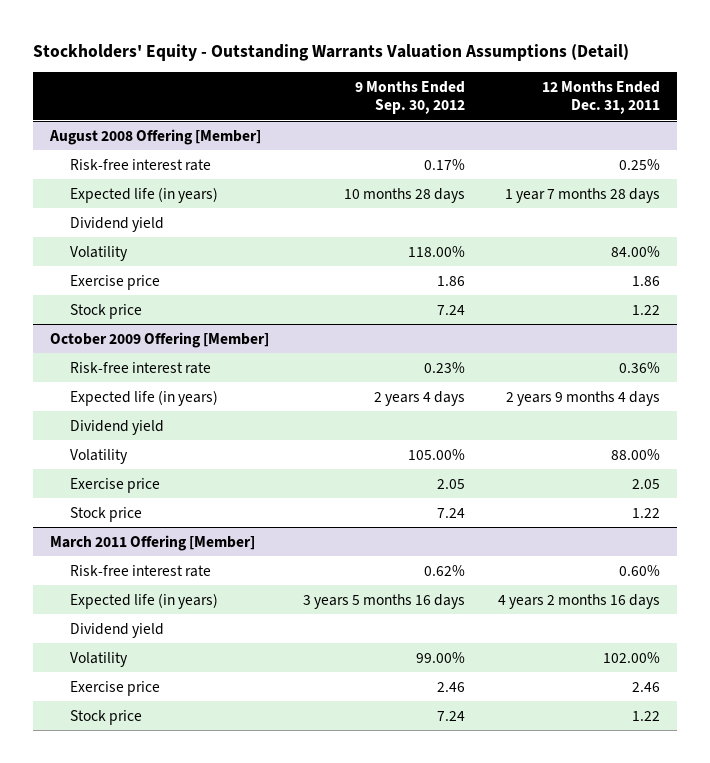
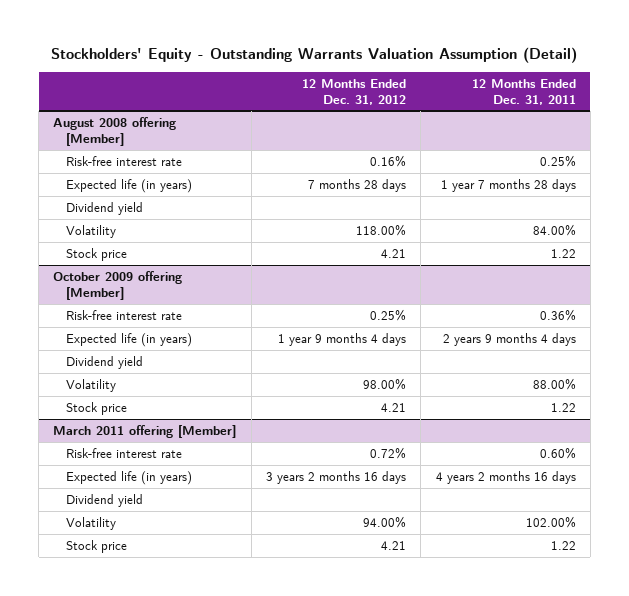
[33,43,630,61] Stockholders' Equity - Outstanding Warrants Valuation Assumptions (Detail) -> [51,46,578,63] Stockholders' Equity - Outstanding Warrants Valuation Assumption (Detail)
[354,81,465,115] 9 Months Ended Sep. 30, 2012 -> none
none -> [301,78,406,105] 12 Months Ended Dec. 31, 2012
[48,128,261,145] August 2008 Offering [Member] -> [53,117,177,146] August 2008 offering [Member]
[69,274,160,290] Exercise price -> none
[49,331,269,348] October 2009 Offering [Member] -> [53,271,183,300] October 2009 offering [Member]
[69,477,160,493] Exercise price -> none
[49,534,255,551] March 2011 Offering [Member] -> [53,425,237,439] March 2011 offering [Member]
[69,680,160,696] Exercise price -> none

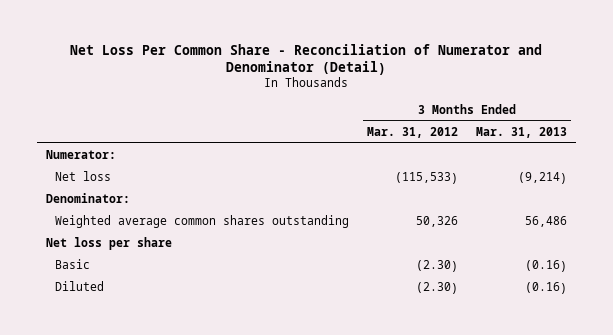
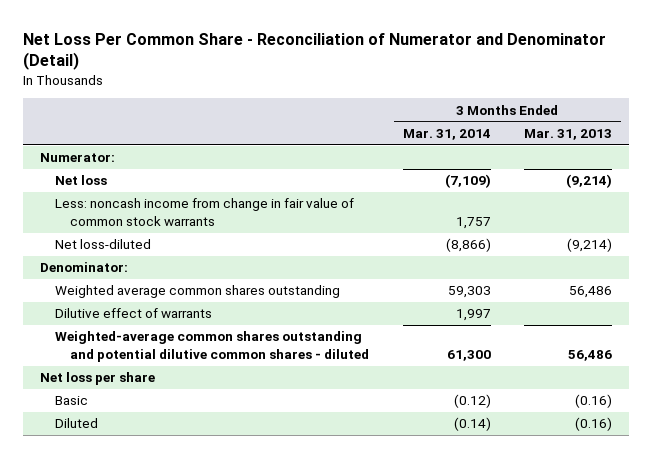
[366,126,458,138] Mar. 31, 2012 -> none
none -> [402,128,491,140] Mar. 31, 2014
none -> [55,198,355,226] Less: noncash income from change in fair value of common stock warrants
none -> [55,239,152,250] Net loss-diluted
none -> [55,308,213,319] Dilutive effect of warrants
none -> [55,331,369,362] Weighted-average common shares outstanding and potential dilutive common shares - diluted

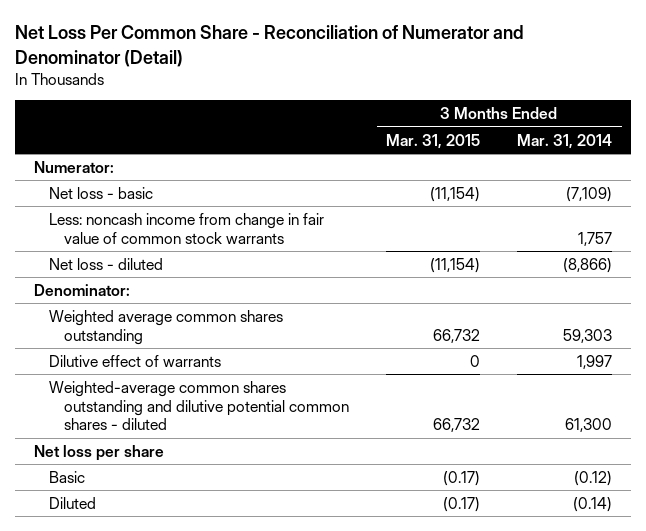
[524,128,613,140] Mar. 31, 2013 -> none
none -> [386,133,481,149] Mar. 31, 2015
[55,175,108,186] Net loss -> [48,186,153,199] Net loss - basic
[55,239,152,250] Net loss-diluted -> [48,257,163,270] Net loss - diluted
[55,331,369,362] Weighted-average common shares outstanding and potential dilutive common shares - diluted -> [48,380,349,431] Weighted-average common shares outstanding and dilutive potential common shares - diluted

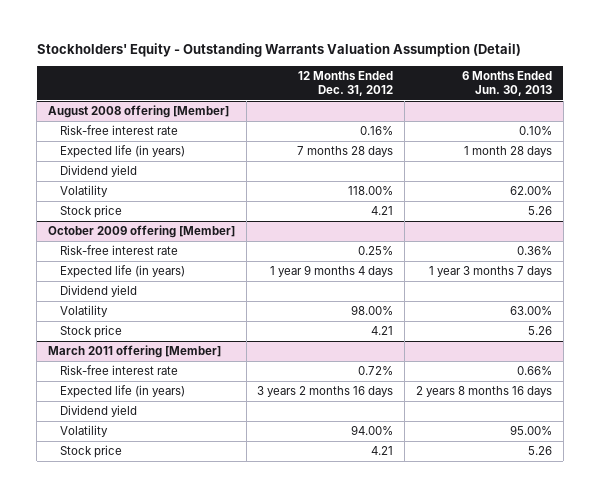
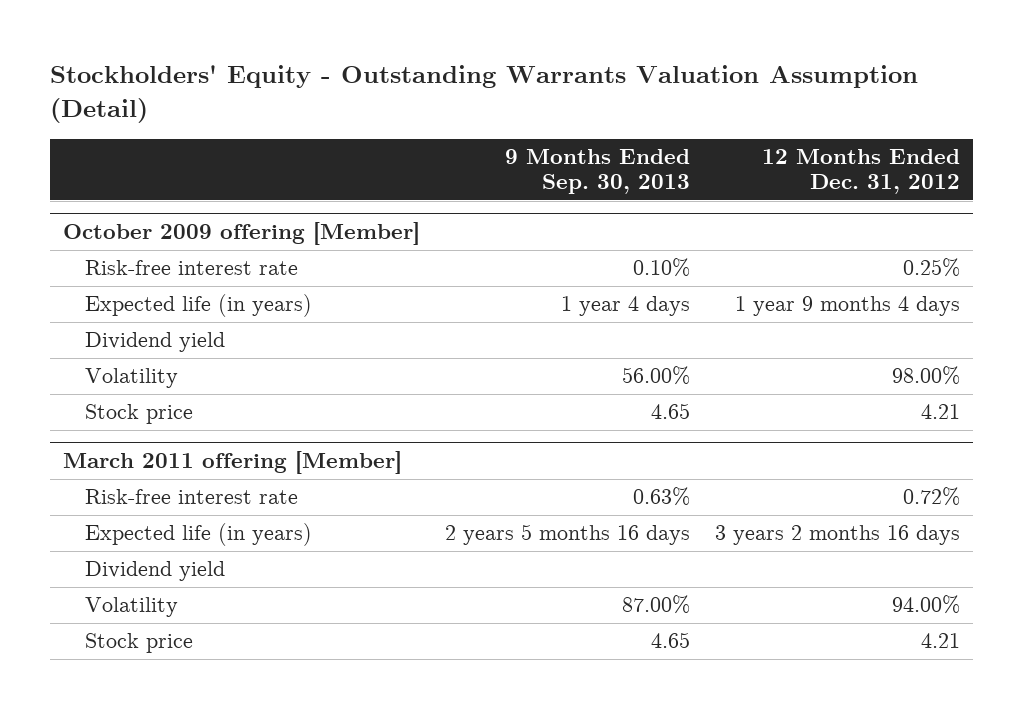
[461,71,552,96] 6 Months Ended Jun. 30, 2013 -> none
none -> [504,148,690,195] 9 Months Ended Sep. 30, 2013
[47,105,229,119] August 2008 offering [Member] -> none
[60,125,179,136] Risk-free interest rate -> none
[60,145,186,159] Expected life (in years) -> none
[60,165,138,178] Dividend yield -> none
[60,185,109,198] Volatility -> none
[60,205,123,219] Stock price -> none

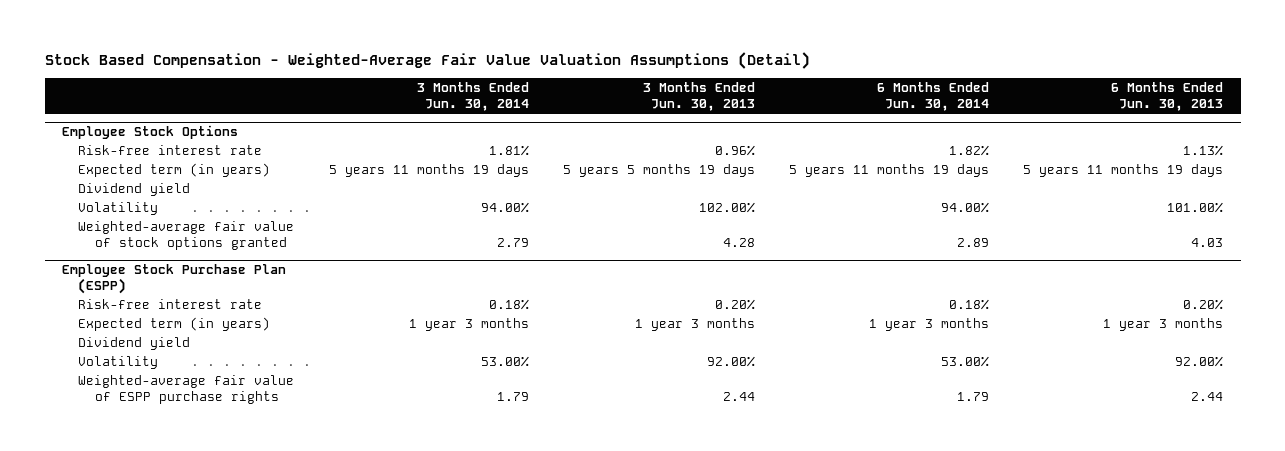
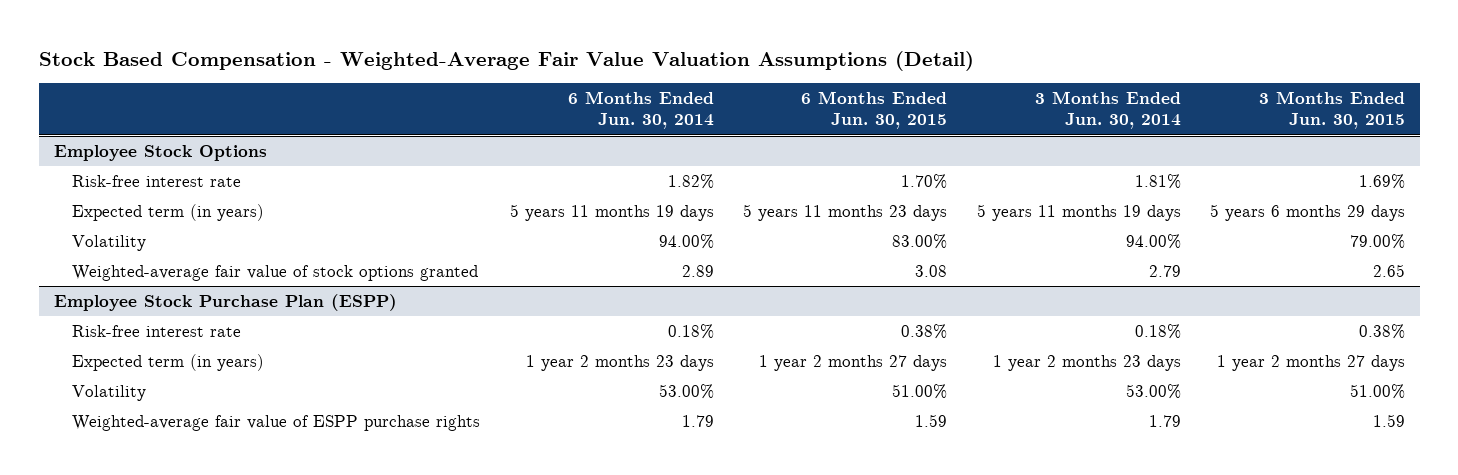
[642,81,755,111] 3 Months Ended Jun. 30, 2013 -> none
[1111,81,1224,111] 6 Months Ended Jun. 30, 2013 -> none
none -> [801,90,948,130] 6 Months Ended Jun. 30, 2015
none -> [1258,90,1405,130] 3 Months Ended Jun. 30, 2015
[78,183,191,197] Dividend yield -> none
[78,337,191,351] Dividend yield -> none
[408,318,529,332] 1 year 3 months -> [992,354,1181,371] 1 year 2 months 23 days
[869,318,990,332] 1 year 3 months -> [525,354,714,371] 1 year 2 months 23 days

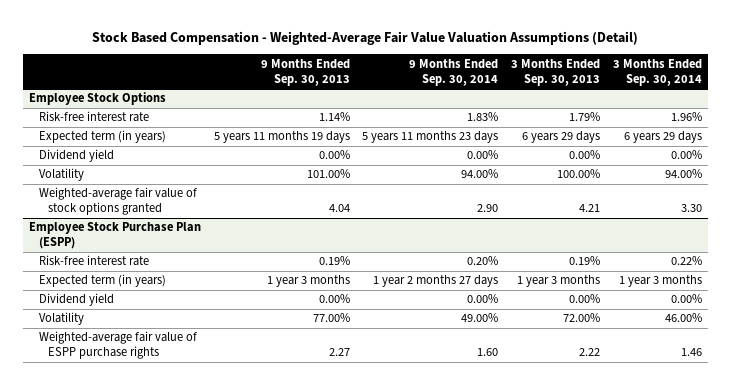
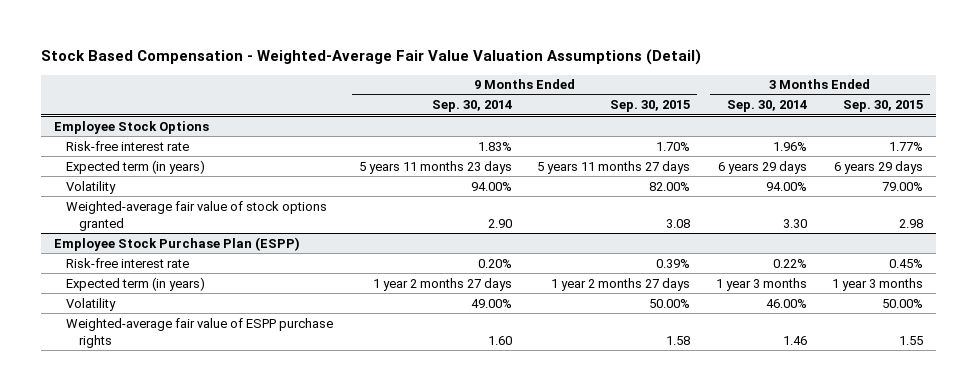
[260,58,350,86] 9 Months Ended Sep. 30, 2013 -> none
[510,58,600,86] 3 Months Ended Sep. 30, 2013 -> none
none -> [610,100,691,113] Sep. 30, 2015
none -> [843,100,924,113] Sep. 30, 2015
[38,149,114,163] Dividend yield -> none
[38,293,114,307] Dividend yield -> none

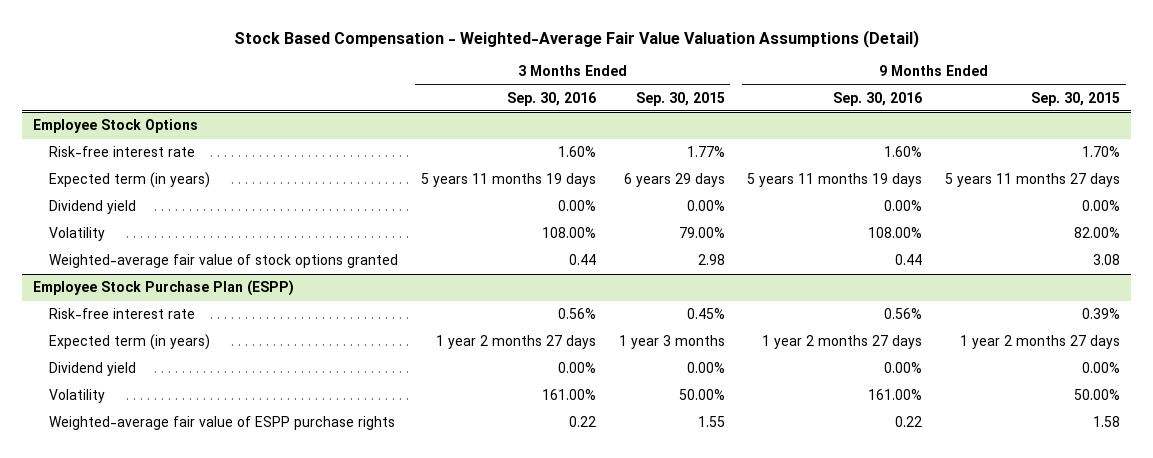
[431,100,512,113] Sep. 30, 2014 -> none
[726,100,807,113] Sep. 30, 2014 -> none
none -> [506,91,596,106] Sep. 30, 2016
none -> [833,91,923,106] Sep. 30, 2016
none -> [49,200,137,215] Dividend yield
none -> [49,362,137,377] Dividend yield

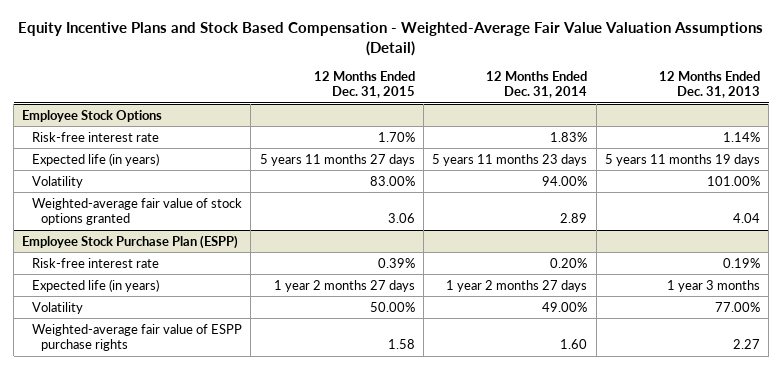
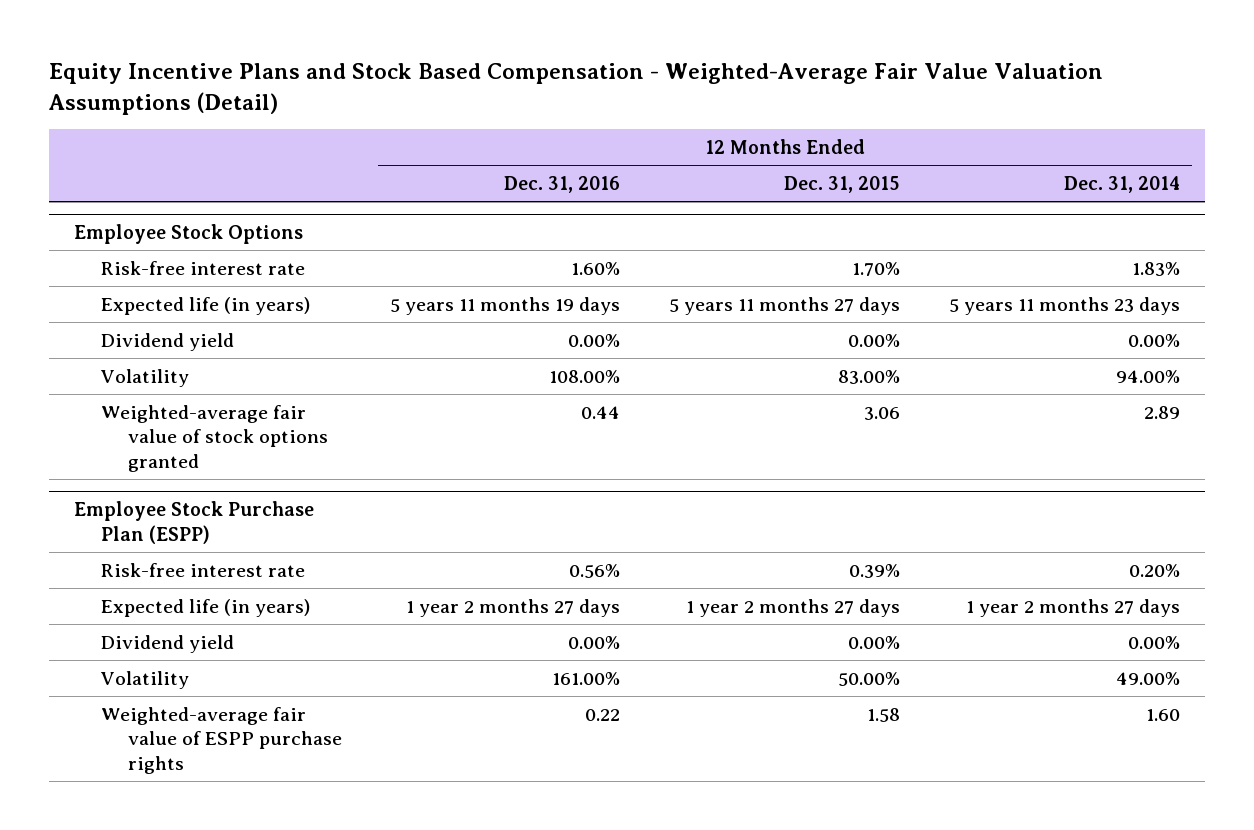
[658,70,760,99] 12 Months Ended Dec. 31, 2013 -> none
none -> [504,175,621,193] Dec. 31, 2016
none -> [100,332,234,351] Dividend yield
none -> [100,634,234,653] Dividend yield

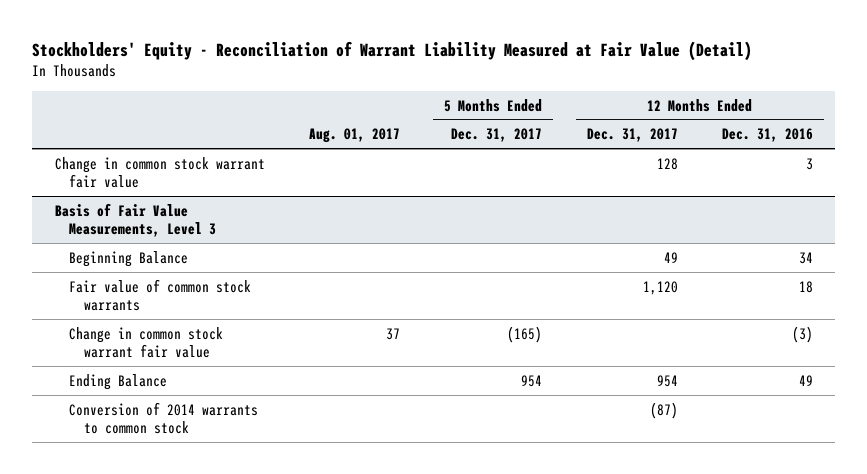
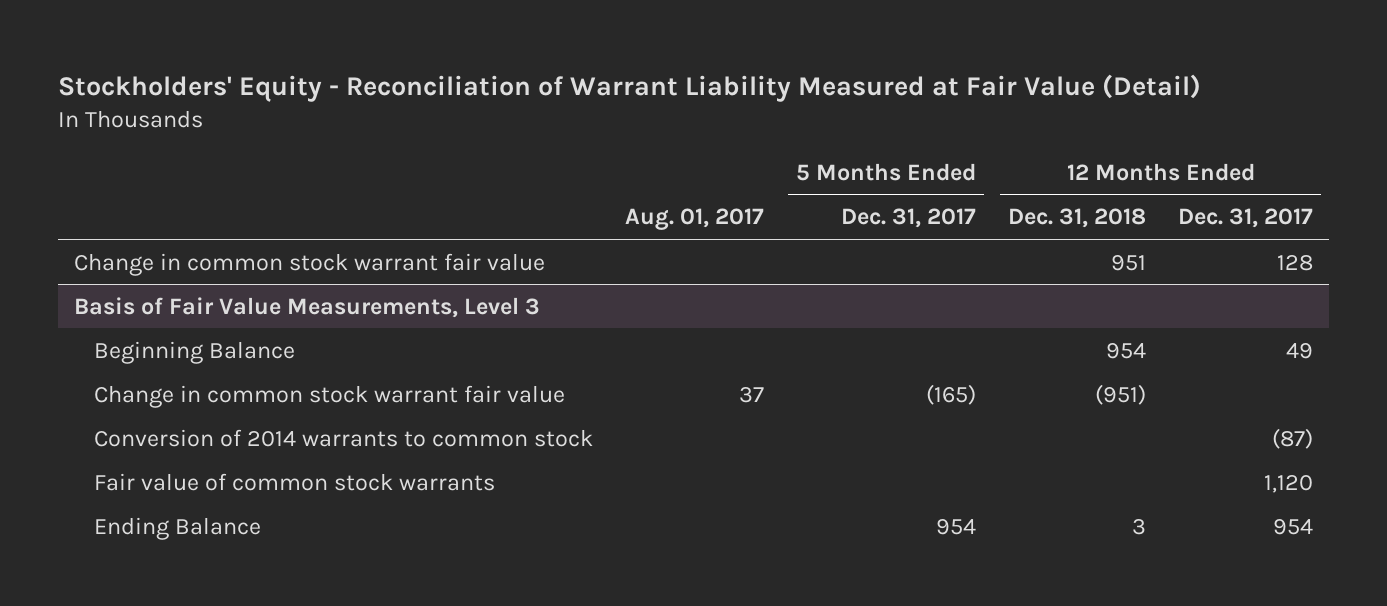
[721,128,813,143] Dec. 31, 2016 -> none
none -> [1008,208,1147,229] Dec. 31, 2018
[69,278,252,312] Fair value of common stock warrants -> [93,472,495,491] Fair value of common stock warrants
[69,373,168,390] Ending Balance -> [93,516,261,540] Ending Balance

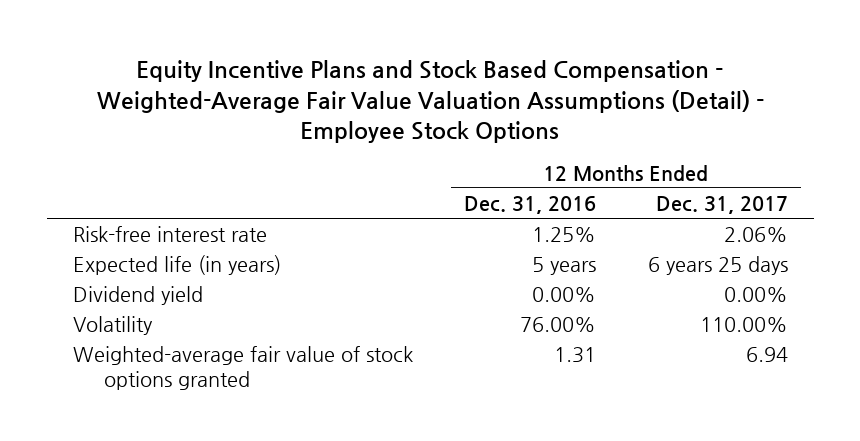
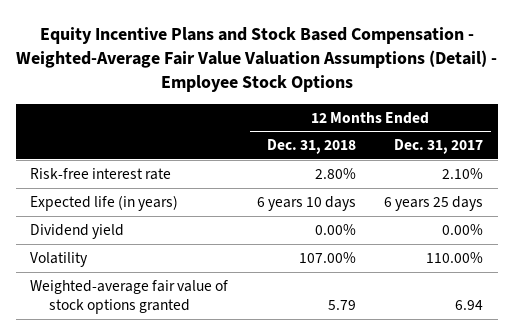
[464,195,597,214] Dec. 31, 2016 -> none
none -> [266,139,356,155] Dec. 31, 2018
[723,226,788,242] 2.06% -> [442,167,484,179] 2.10%

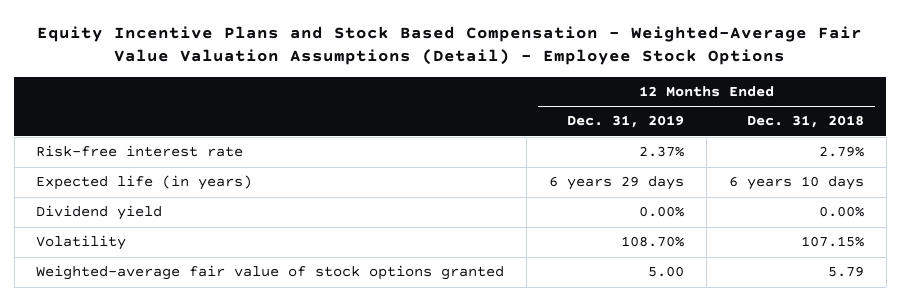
[394,139,484,155] Dec. 31, 2017 -> none
none -> [567,115,685,129] Dec. 31, 2019
[314,167,356,179] 2.80% -> [818,146,864,158] 2.79%
[298,251,356,263] 107.00% -> [800,236,864,248] 107.15%

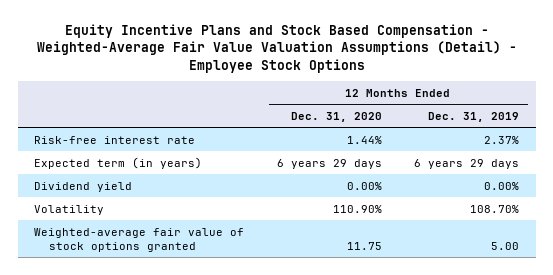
[746,115,864,129] Dec. 31, 2018 -> none
none -> [290,111,382,122] Dec. 31, 2020
[36,175,253,191] Expected life (in years) -> [34,156,203,169] Expected term (in years)

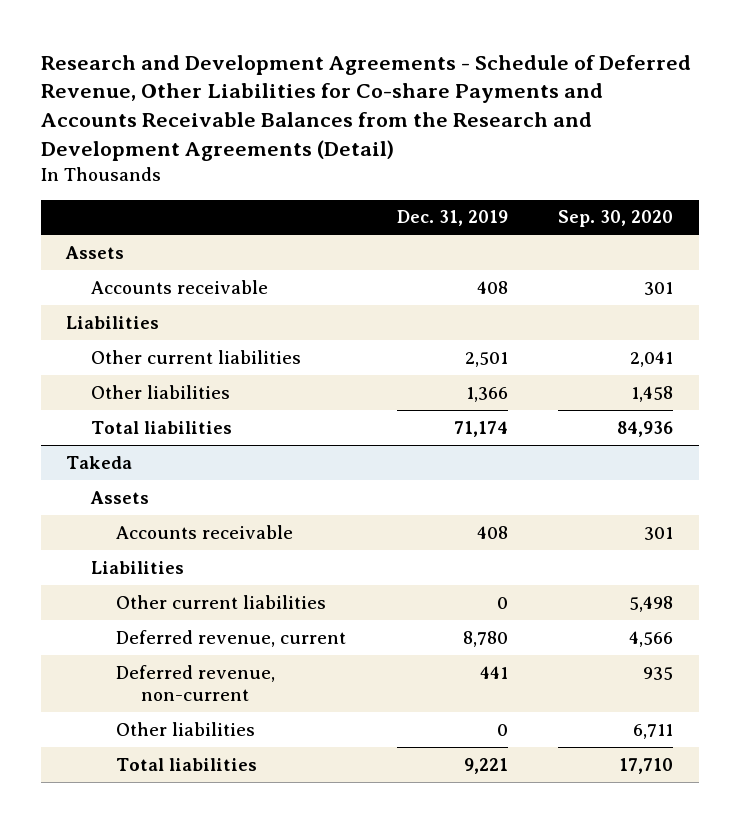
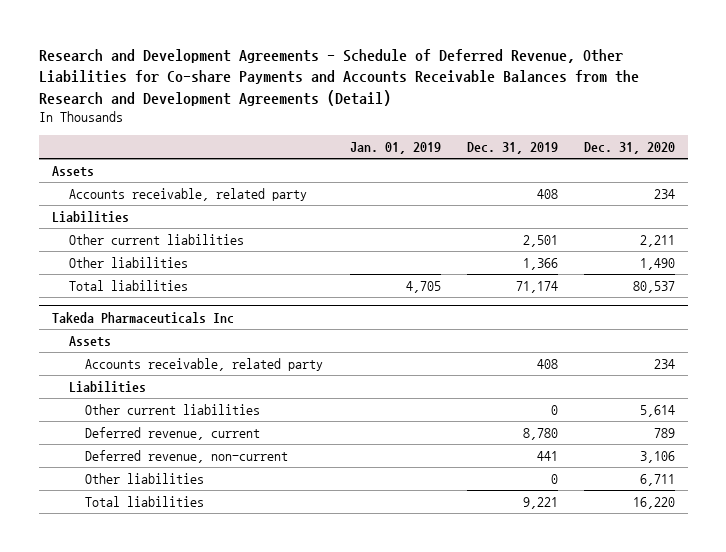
[558,210,674,228] Sep. 30, 2020 -> none
none -> [349,142,441,155] Jan. 01, 2019
none -> [583,142,675,155] Dec. 31, 2020
[91,279,269,294] Accounts receivable -> [68,188,307,202] Accounts receivable, related party
[66,455,133,469] Takeda -> [51,311,234,324] Takeda Pharmaceuticals Inc
[116,524,294,539] Accounts receivable -> [85,358,324,372] Accounts receivable, related party

